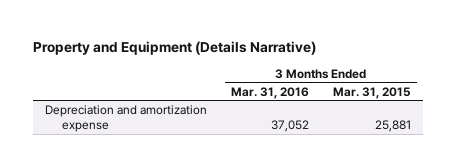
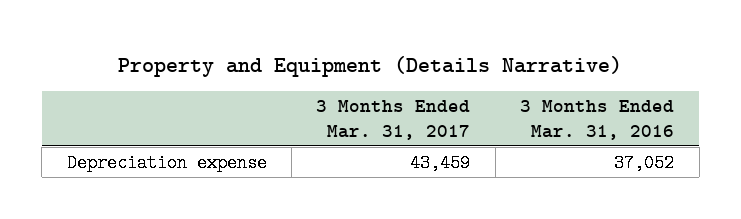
[333,86,412,99] Mar. 31, 2015 -> none
none -> [316,100,471,140] 3 Months Ended Mar. 31, 2017
[44,105,207,132] Depreciation and amortization expense -> [66,153,267,172] Depreciation expense

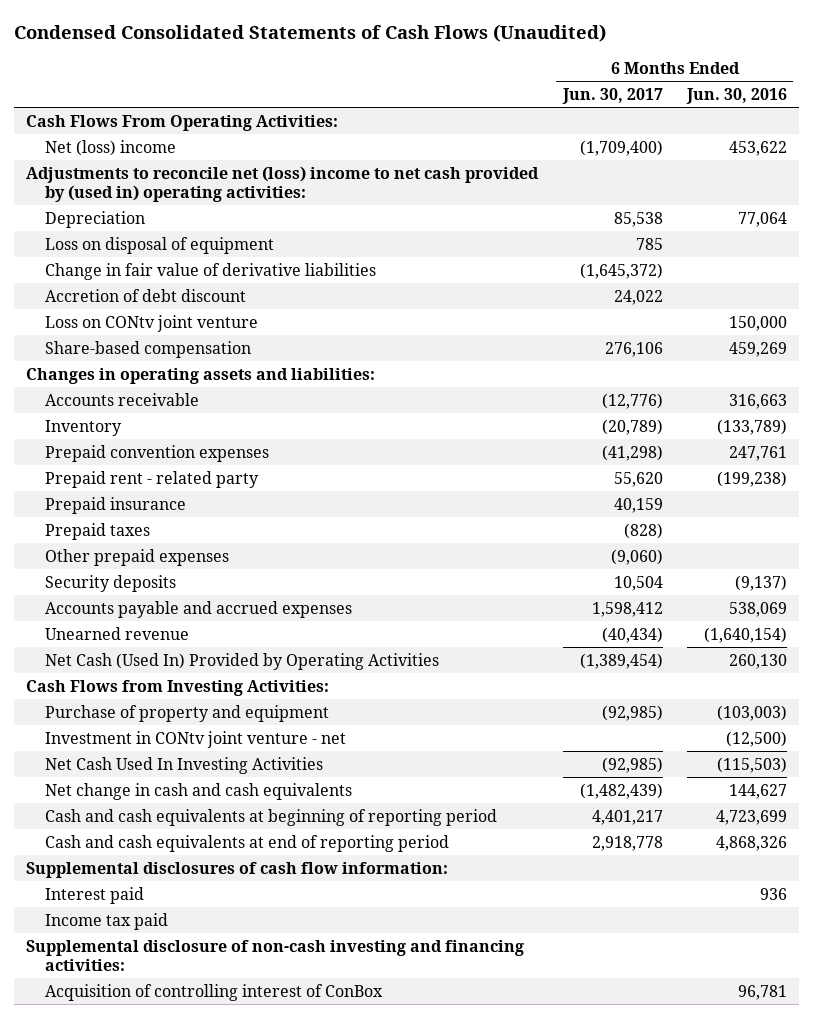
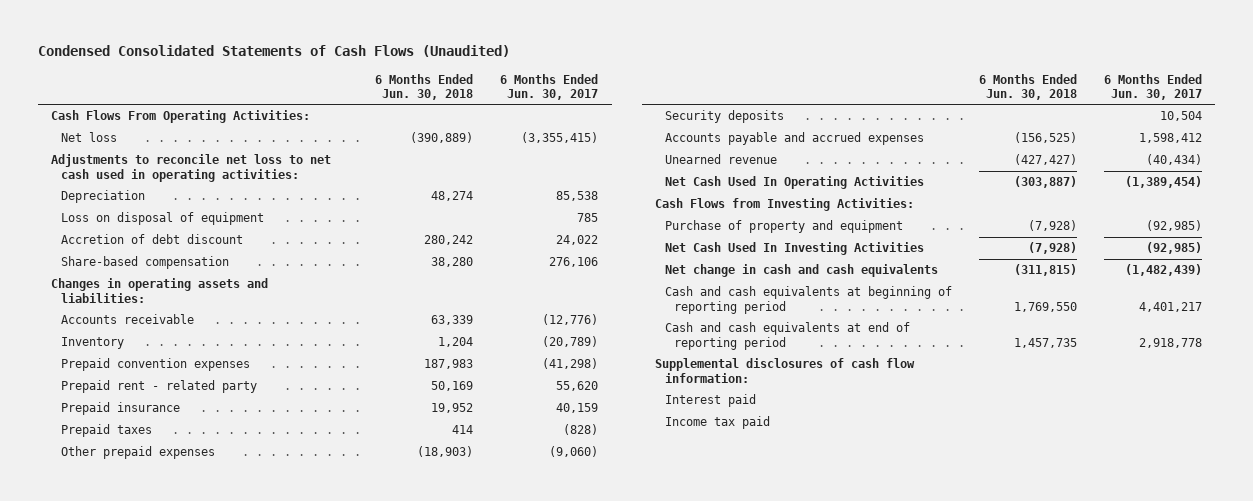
[686,88,788,105] Jun. 30, 2016 -> none
none -> [374,73,473,100] 6 Months Ended Jun. 30, 2018
[44,139,176,156] Net (loss) income -> [60,132,117,143] Net loss
[579,139,663,156] (1,709,400) -> [521,132,599,144] (3,355,415)
[26,165,540,202] Adjustments to reconcile net (loss) income to net cash provided by (used in) operating activities: -> [51,154,332,182] Adjustments to reconcile net loss to net cash used in operating activities:
[44,262,376,280] Change in fair value of derivative liabilities -> none
[44,314,258,332] Loss on CONtv joint venture -> none
[44,652,439,670] Net Cash (Used In) Provided by Operating Activities -> [664,176,924,190] Net Cash Used In Operating Activities
[44,730,346,748] Investment in CONtv joint venture - net -> none
[26,939,525,971] Supplemental disclosure of non-cash investing and financing activities: -> none
[44,983,383,1001] Acquisition of controlling interest of ConBox -> none

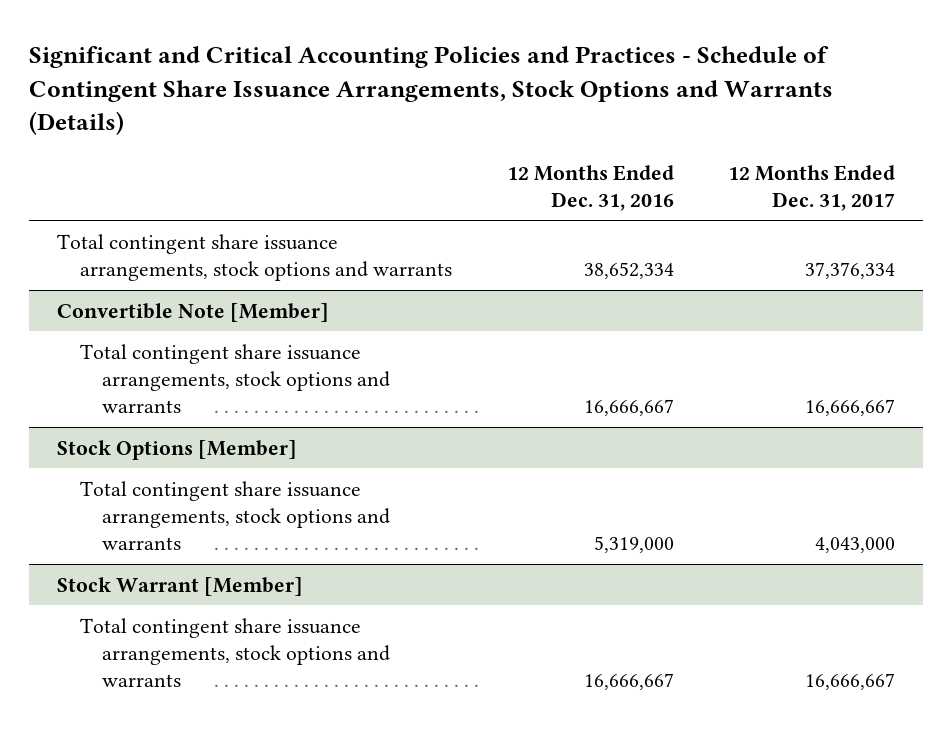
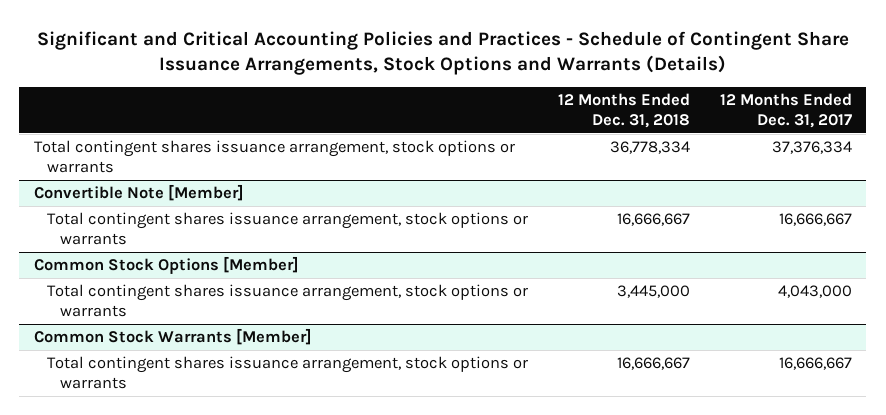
[506,164,674,211] 12 Months Ended Dec. 31, 2016 -> none
none -> [557,93,690,128] 12 Months Ended Dec. 31, 2018
[56,233,452,282] Total contingent share issuance arrangements, stock options and warrants -> [34,140,516,174] Total contingent shares issuance arrangement, stock options or warrants
[79,343,391,414] Total contingent share issuance arrangements, stock options and warrants -> [47,212,529,246] Total contingent shares issuance arrangement, stock options or warrants
[56,439,297,460] Stock Options [Member] -> [34,256,300,275] Common Stock Options [Member]
[79,480,391,551] Total contingent share issuance arrangements, stock options and warrants -> [47,284,529,318] Total contingent shares issuance arrangement, stock options or warrants
[56,576,303,596] Stock Warrant [Member] -> [34,328,313,346] Common Stock Warrants [Member]
[79,617,391,688] Total contingent share issuance arrangements, stock options and warrants -> [47,356,529,390] Total contingent shares issuance arrangement, stock options or warrants

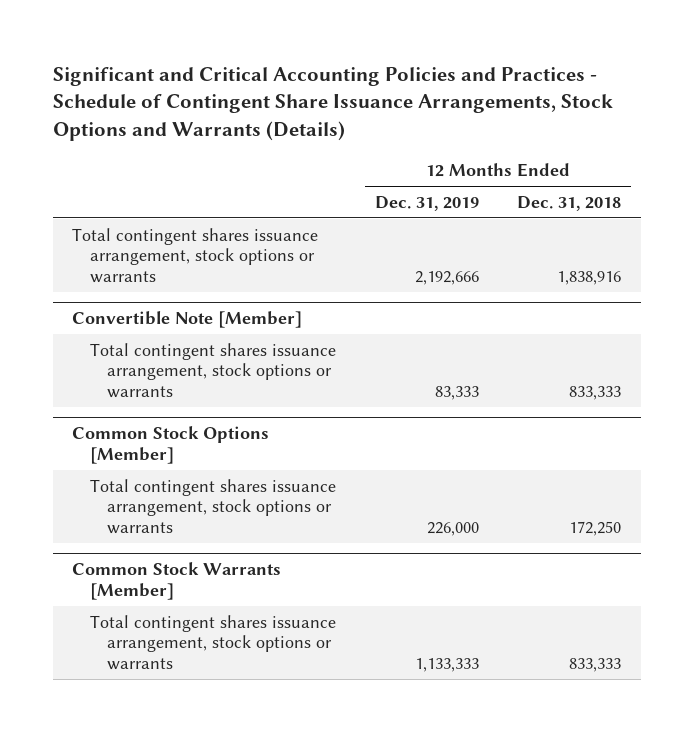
[719,93,852,128] 12 Months Ended Dec. 31, 2017 -> none
none -> [374,195,479,211] Dec. 31, 2019
[609,141,690,155] 36,778,334 -> [557,271,622,286] 1,838,916
[616,213,690,227] 16,666,667 -> [569,386,622,401] 833,333
[616,285,690,299] 3,445,000 -> [569,521,622,537] 172,250
[616,357,690,371] 16,666,667 -> [569,658,622,673] 833,333

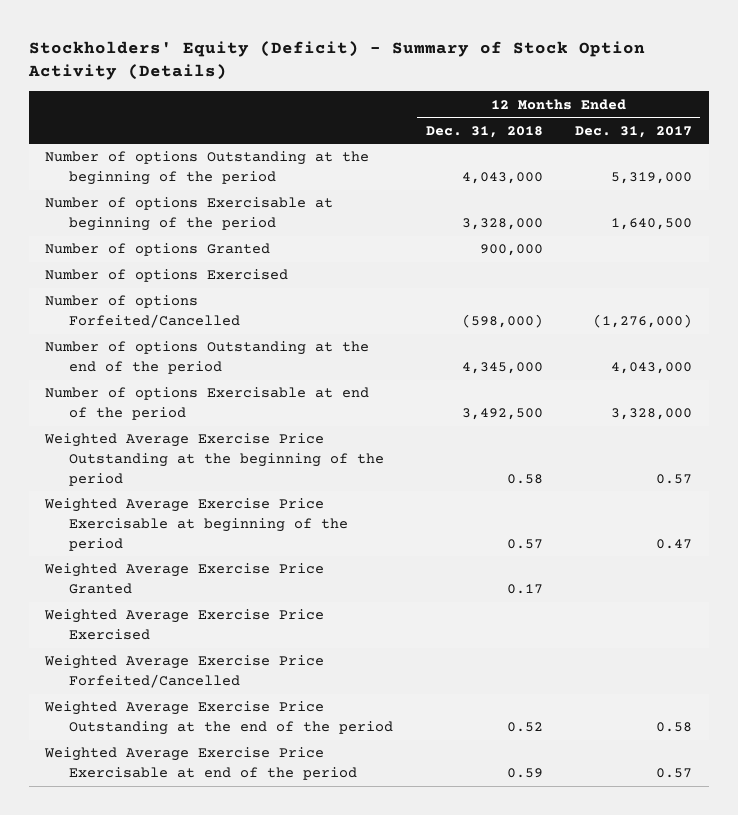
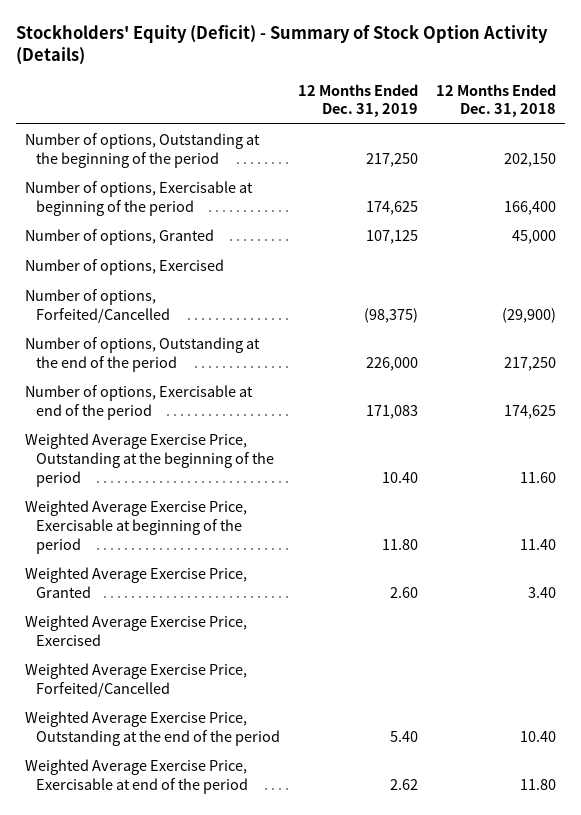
[575,125,693,138] Dec. 31, 2017 -> none
none -> [297,83,418,118] 12 Months Ended Dec. 31, 2019
[45,151,370,186] Number of options Outstanding at the beginning of the period -> [25,133,261,168] Number of options, Outstanding at the beginning of the period
[461,172,543,185] 4,043,000 -> [504,152,557,167] 202,150
[45,197,334,232] Number of options Exercisable at beginning of the period -> [25,181,254,216] Number of options, Exercisable at beginning of the period
[461,218,543,231] 3,328,000 -> [504,200,557,215] 166,400
[45,243,271,257] Number of options Granted -> [25,229,215,246] Number of options, Granted
[479,244,543,257] 900,000 -> [512,230,557,245] 45,000
[45,269,289,283] Number of options Exercised -> [25,259,225,276] Number of options, Exercised
[45,295,240,329] Number of options Forfeited/Cancelled -> [25,289,170,323] Number of options, Forfeited/Cancelled
[461,314,543,329] (598,000) -> [502,307,557,323] (29,900)
[45,341,370,375] Number of options Outstanding at the end of the period -> [25,337,261,372] Number of options, Outstanding at the end of the period
[461,362,543,375] 4,345,000 -> [504,356,557,371] 217,250
[45,387,370,421] Number of options Exercisable at end of the period -> [25,385,254,420] Number of options, Exercisable at end of the period
[461,408,543,421] 3,492,500 -> [504,404,557,419] 174,625
[44,433,384,486] Weighted Average Exercise Price Outstanding at the beginning of the period -> [25,433,274,487] Weighted Average Exercise Price, Outstanding at the beginning of the period
[506,473,543,484] 0.58 -> [520,471,557,483] 11.60
[44,498,348,551] Weighted Average Exercise Price Exercisable at beginning of the period -> [25,500,248,554] Weighted Average Exercise Price, Exercisable at beginning of the period
[506,538,543,549] 0.57 -> [520,538,557,550] 11.40
[44,563,325,595] Weighted Average Exercise Price Granted -> [25,567,248,598] Weighted Average Exercise Price, Granted
[506,584,543,595] 0.17 -> [528,586,557,598] 3.40
[44,609,325,641] Weighted Average Exercise Price Exercised -> [25,615,248,646] Weighted Average Exercise Price, Exercised
[44,655,325,689] Weighted Average Exercise Price Forfeited/Cancelled -> [25,663,248,697] Weighted Average Exercise Price, Forfeited/Cancelled
[44,701,393,736] Weighted Average Exercise Price Outstanding at the end of the period -> [25,711,280,746] Weighted Average Exercise Price, Outstanding at the end of the period
[506,722,543,733] 0.52 -> [520,730,557,742] 10.40
[44,747,357,781] Weighted Average Exercise Price Exercisable at end of the period -> [25,759,248,794] Weighted Average Exercise Price, Exercisable at end of the period
[506,768,543,779] 0.59 -> [520,778,557,790] 11.80

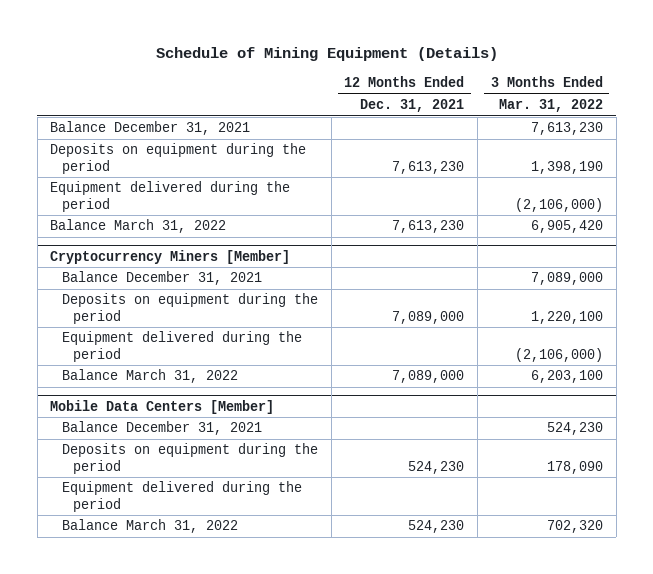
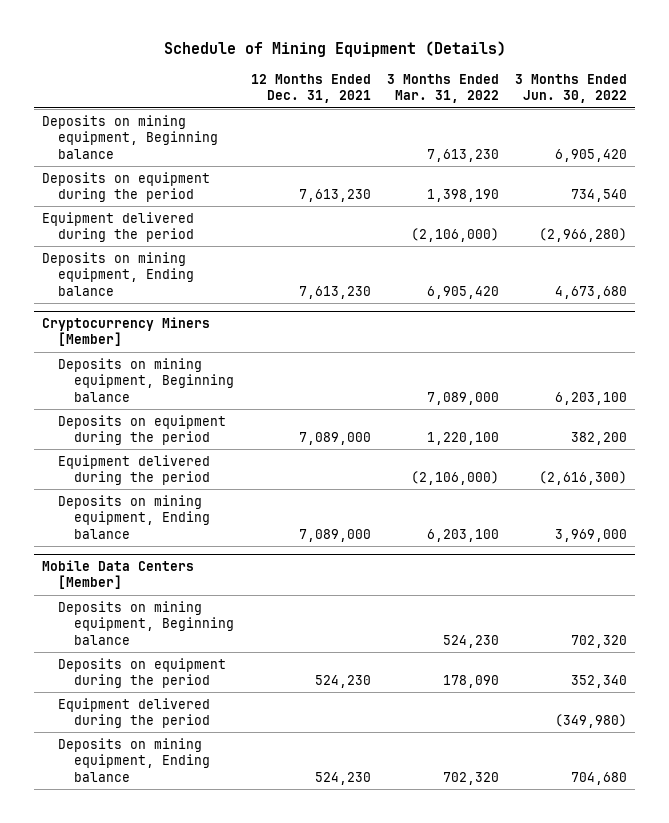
none -> [514,73,627,104] 3 Months Ended Jun. 30, 2022
[50,121,251,136] Balance December 31, 2021 -> [42,114,219,159] Deposits on mining equipment, Beginning balance
[50,219,227,234] Balance March 31, 2022 -> [42,251,195,296] Deposits on mining equipment, Ending balance
[61,271,262,286] Balance December 31, 2021 -> [58,357,235,402] Deposits on mining equipment, Beginning balance
[61,369,238,384] Balance March 31, 2022 -> [58,494,211,539] Deposits on mining equipment, Ending balance
[61,421,262,436] Balance December 31, 2021 -> [58,600,235,645] Deposits on mining equipment, Beginning balance
[61,519,238,534] Balance March 31, 2022 -> [58,737,211,782] Deposits on mining equipment, Ending balance

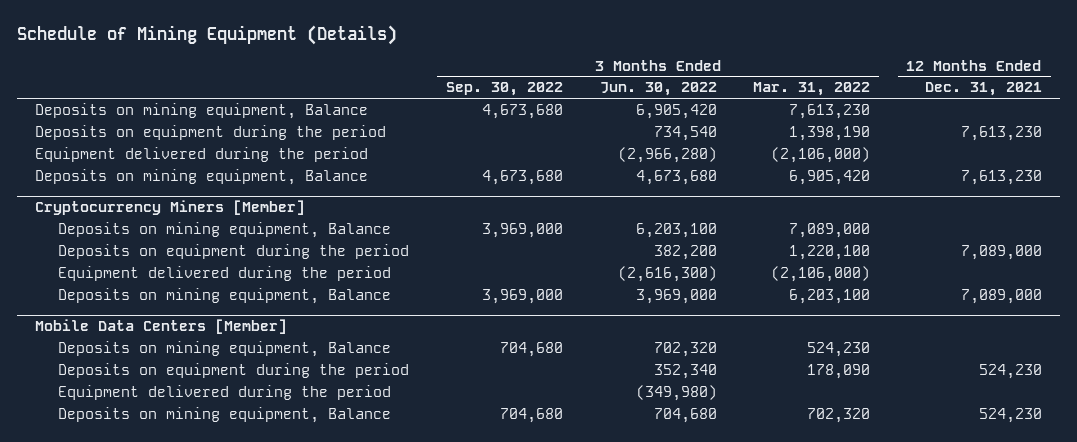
none -> [446,82,564,97] Sep. 30, 2022
[42,114,219,159] Deposits on mining equipment, Beginning balance -> [34,103,368,120] Deposits on mining equipment, Balance
[42,251,195,296] Deposits on mining equipment, Ending balance -> [34,169,368,186] Deposits on mining equipment, Balance
[58,357,235,402] Deposits on mining equipment, Beginning balance -> [58,222,392,239] Deposits on mining equipment, Balance
[58,494,211,539] Deposits on mining equipment, Ending balance -> [58,288,392,305] Deposits on mining equipment, Balance
[58,600,235,645] Deposits on mining equipment, Beginning balance -> [58,341,392,358] Deposits on mining equipment, Balance
[58,737,211,782] Deposits on mining equipment, Ending balance -> [58,407,392,424] Deposits on mining equipment, Balance

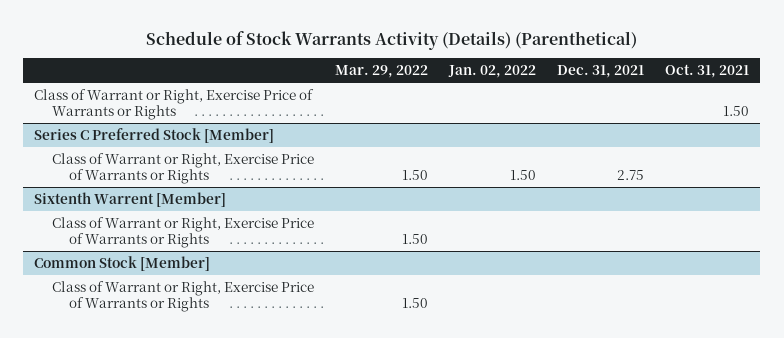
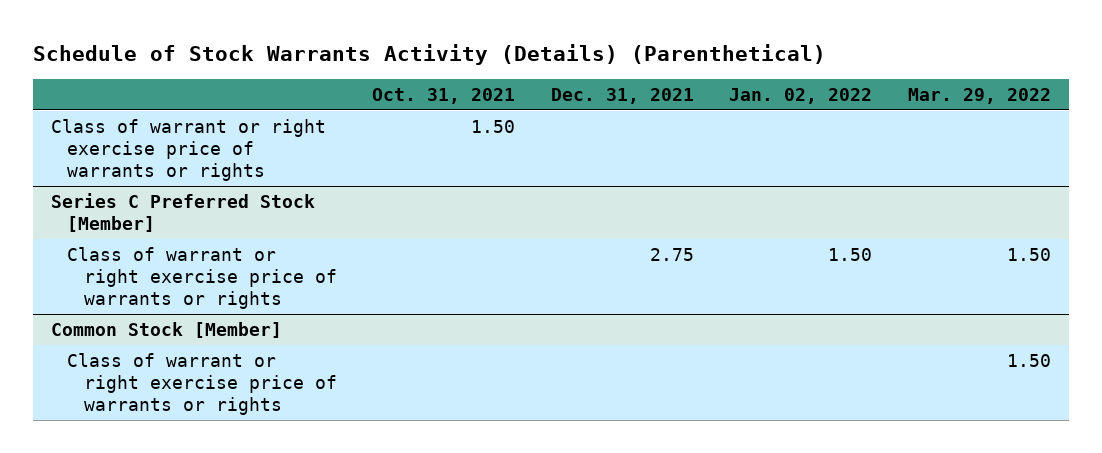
[34,88,315,121] Class of Warrant or Right, Exercise Price of Warrants or Rights -> [50,118,326,182] Class of warrant or right exercise price of warrants or rights
[34,191,227,207] Sixtenth Warrent [Member] -> none
[51,216,314,249] Class of Warrant or Right, Exercise Price of Warrants or Rights -> none
[51,152,314,185] Class of Warrant or Right, Exercise Price of Warrants or Rights -> [67,246,337,310] Class of warrant or right exercise price of warrants or rights
[51,280,314,313] Class of Warrant or Right, Exercise Price of Warrants or Rights -> [67,352,337,416] Class of warrant or right exercise price of warrants or rights

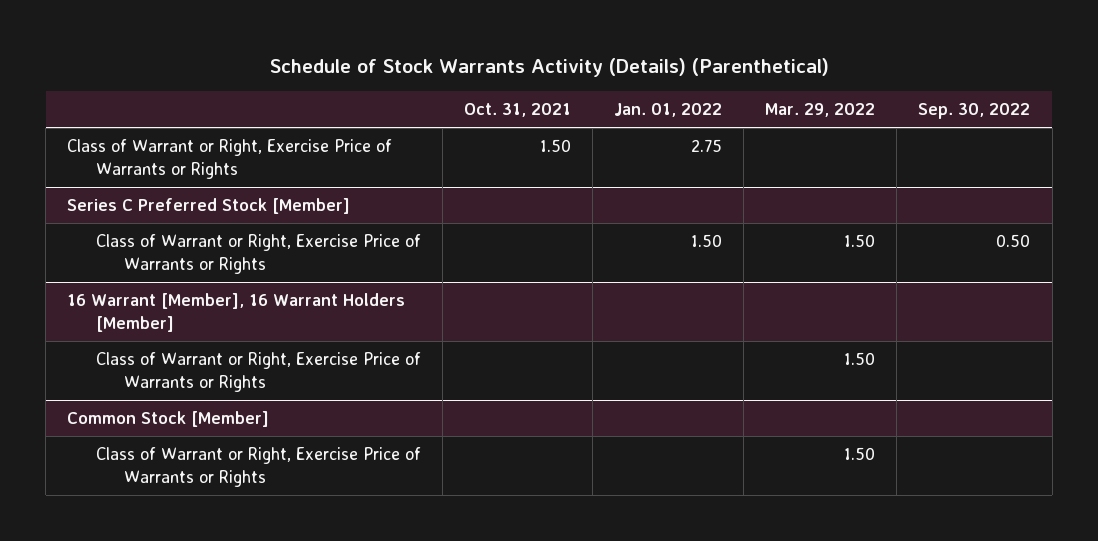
[550,87,694,104] Dec. 31, 2021 -> none
[729,87,873,104] Jan. 02, 2022 -> none
none -> [614,103,723,118] Jan. 01, 2022
none -> [918,103,1031,120] Sep. 30, 2022
[50,118,326,182] Class of warrant or right exercise price of warrants or rights -> [67,139,393,180] Class of Warrant or Right, Exercise Price of Warrants or Rights
[67,246,337,310] Class of warrant or right exercise price of warrants or rights -> [95,234,421,275] Class of Warrant or Right, Exercise Price of Warrants or Rights
none -> [67,293,406,333] 16 Warrant [Member], 16 Warrant Holders [Member]
none -> [95,352,421,393] Class of Warrant or Right, Exercise Price of Warrants or Rights
[67,352,337,416] Class of warrant or right exercise price of warrants or rights -> [95,447,421,488] Class of Warrant or Right, Exercise Price of Warrants or Rights

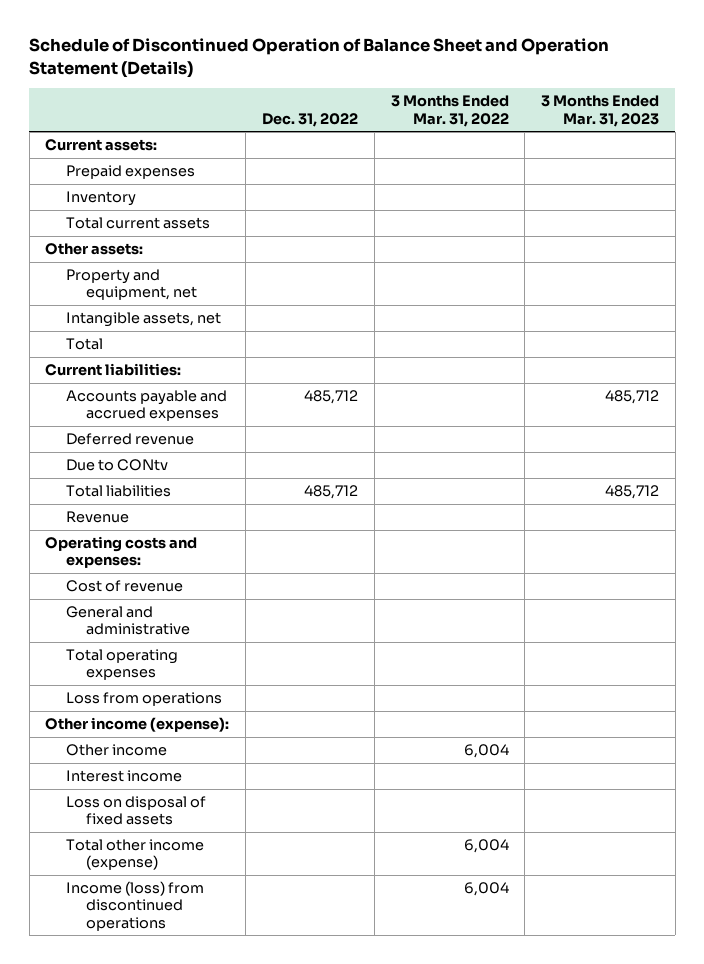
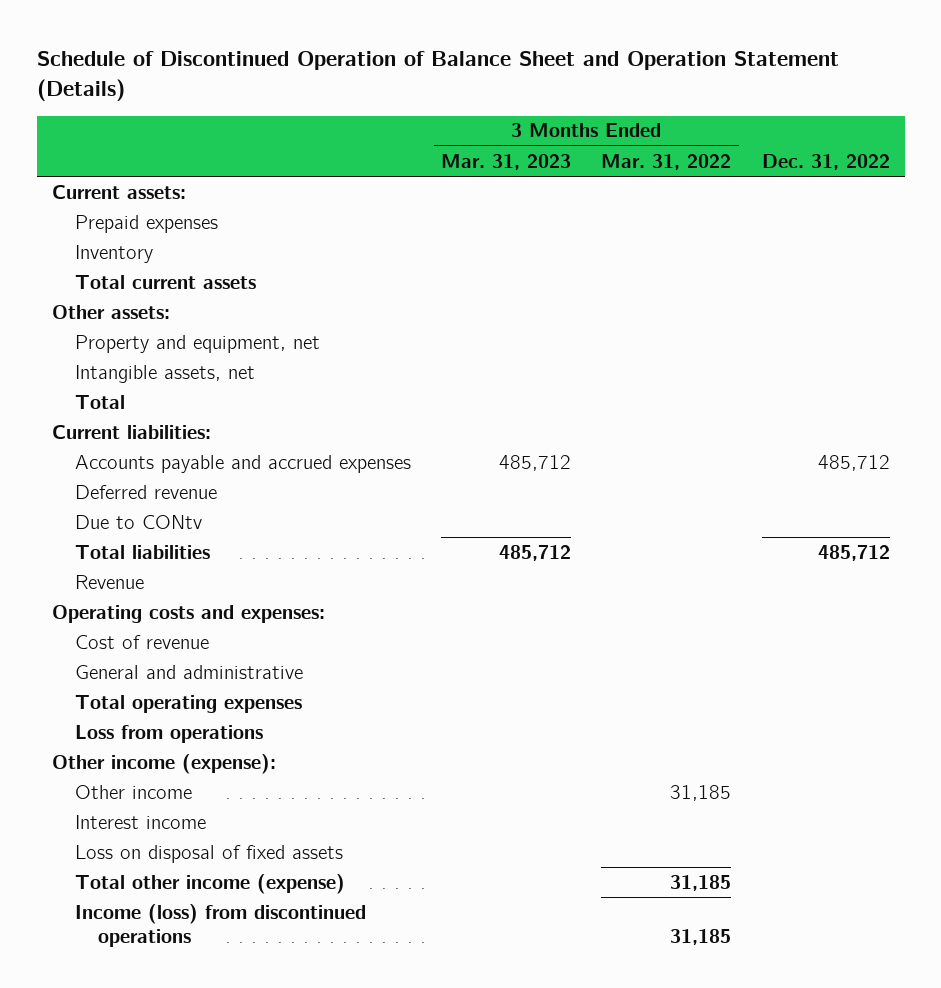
[463,744,509,759] 6,004 -> [670,784,732,801] 31,185
[463,839,509,854] 6,004 -> [670,874,732,891] 31,185
[463,882,509,897] 6,004 -> [670,928,732,945] 31,185

